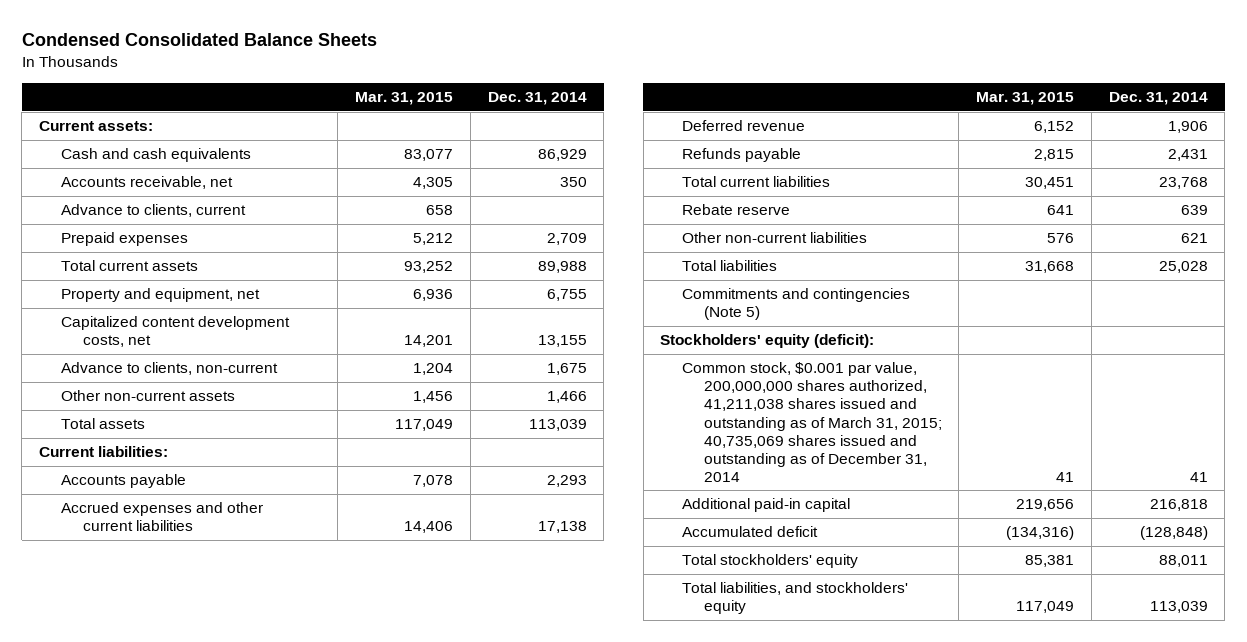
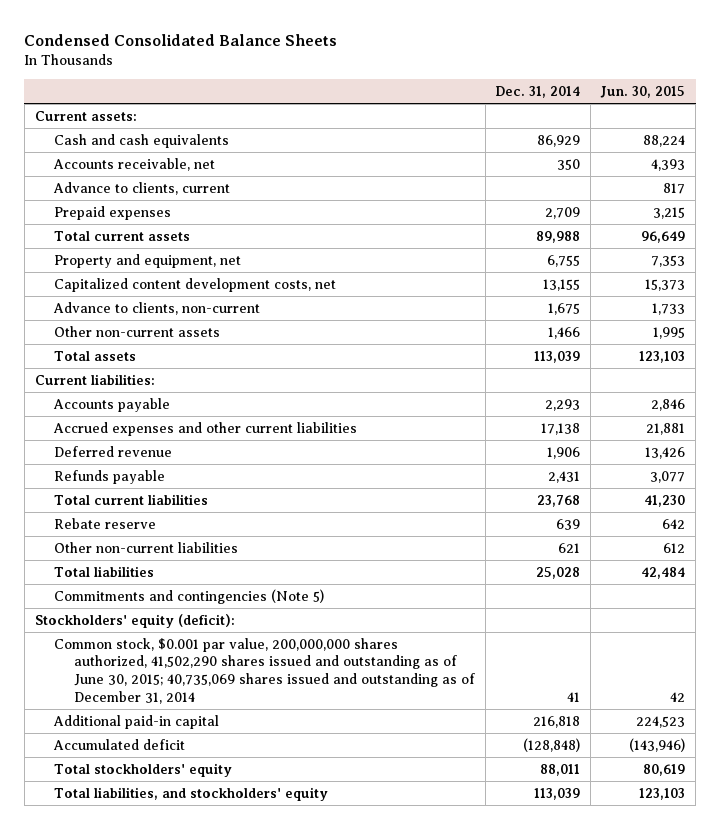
[355,92,454,106] Mar. 31, 2015 -> none
none -> [600,86,686,99] Jun. 30, 2015
[681,362,942,482] Common stock, $0.001 par value, 200,000,000 shares authorized, 41,211,038 shares issued and outstanding as of March 31, 2015; 40,735,069 shares issued and outstanding as of December 31, 2014 -> [54,637,475,704] Common stock, $0.001 par value, 200,000,000 shares authorized, 41,502,290 shares issued and outstanding as of June 30, 2015; 40,735,069 shares issued and outstanding as of December 31, 2014

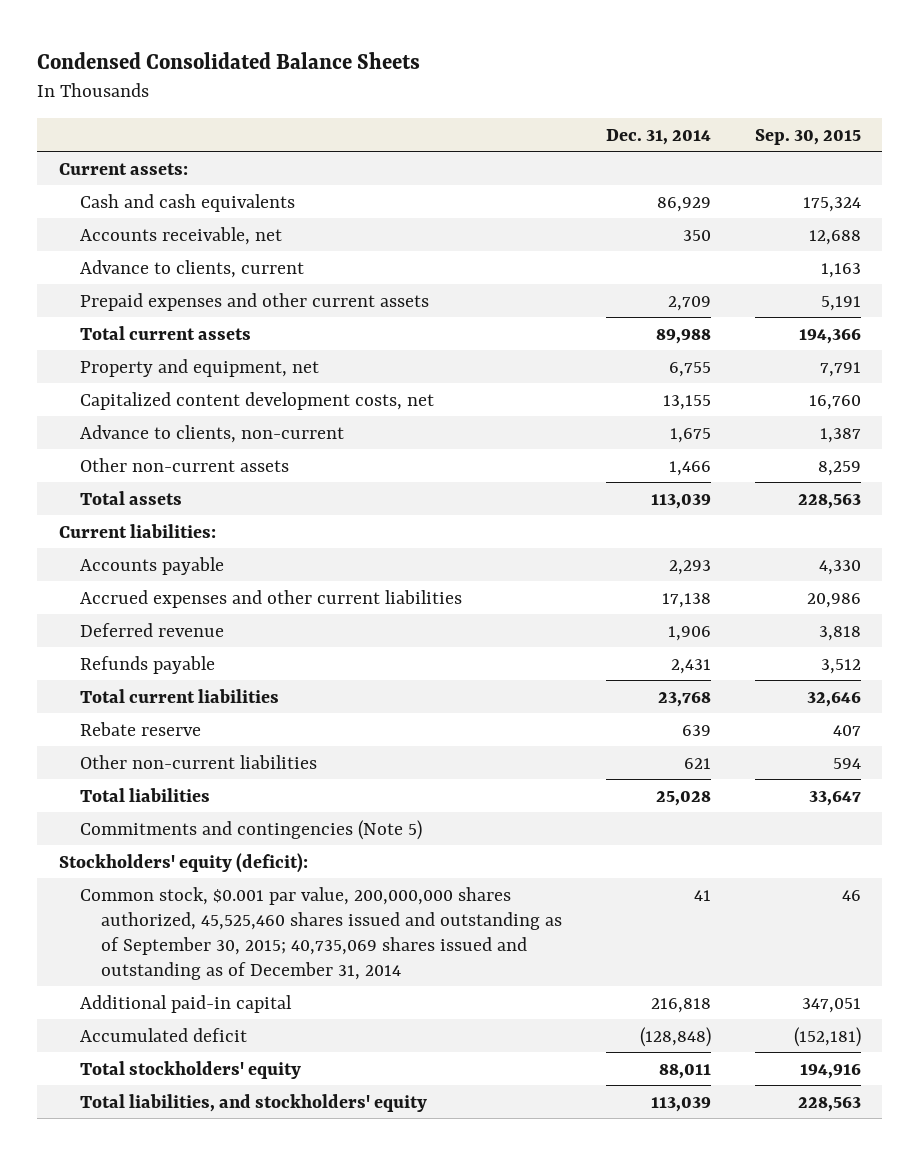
[600,86,686,99] Jun. 30, 2015 -> none
none -> [754,128,861,145] Sep. 30, 2015
[54,205,172,220] Prepaid expenses -> [79,292,429,311] Prepaid expenses and other current assets
[54,637,475,704] Common stock, $0.001 par value, 200,000,000 shares authorized, 41,502,290 shares issued and outstanding as of June 30, 2015; 40,735,069 shares issued and outstanding as of December 31, 2014 -> [79,886,563,980] Common stock, $0.001 par value, 200,000,000 shares authorized, 45,525,460 shares issued and outstanding as of September 30, 2015; 40,735,069 shares issued and outstanding as of December 31, 2014

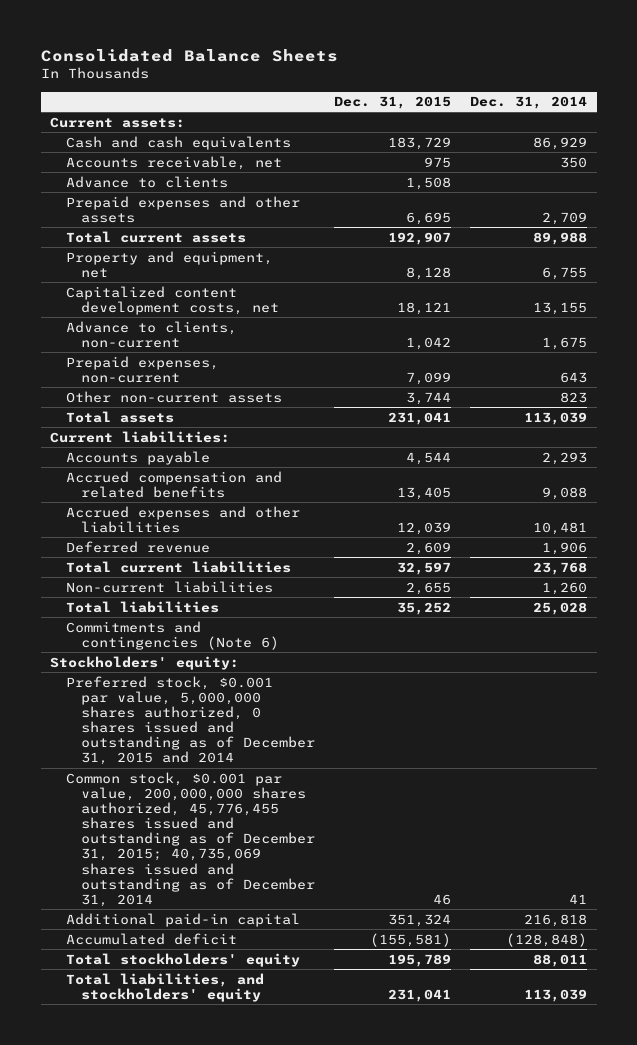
[36,52,420,70] Condensed Consolidated Balance Sheets -> [40,48,338,62] Consolidated Balance Sheets
[754,128,861,145] Sep. 30, 2015 -> none
none -> [333,96,451,110] Dec. 31, 2015
[79,259,304,278] Advance to clients, current -> [65,175,228,188] Advance to clients
[79,292,429,311] Prepaid expenses and other current assets -> [65,195,300,223] Prepaid expenses and other assets
none -> [65,355,219,383] Prepaid expenses, non-current
[669,460,712,476] 1,466 -> [560,391,588,403] 823
none -> [65,470,282,498] Accrued compensation and related benefits
[79,589,462,608] Accrued expenses and other current liabilities -> [65,505,300,533] Accrued expenses and other liabilities
[662,592,712,608] 17,138 -> [533,521,588,535] 10,481
[79,655,215,674] Refunds payable -> none
[79,721,201,736] Rebate reserve -> none
[79,754,317,769] Other non-current liabilities -> [65,580,273,593] Non-current liabilities
[684,757,712,769] 621 -> [542,581,588,595] 1,260
[79,819,422,840] Commitments and contingencies (Note 5) -> [65,620,279,650] Commitments and contingencies (Note 6)
[58,852,308,873] Stockholders' equity (deficit): -> [50,655,240,670] Stockholders' equity:
none -> [65,675,315,766] Preferred stock, $0.001 par value, 5,000,000 shares authorized, 0 shares issued and outstanding as of December 31, 2015 and 2014
[79,886,563,980] Common stock, $0.001 par value, 200,000,000 shares authorized, 45,525,460 shares issued and outstanding as of September 30, 2015; 40,735,069 shares issued and outstanding as of December 31, 2014 -> [65,771,315,907] Common stock, $0.001 par value, 200,000,000 shares authorized, 45,776,455 shares issued and outstanding as of December 31, 2015; 40,735,069 shares issued and outstanding as of December 31, 2014

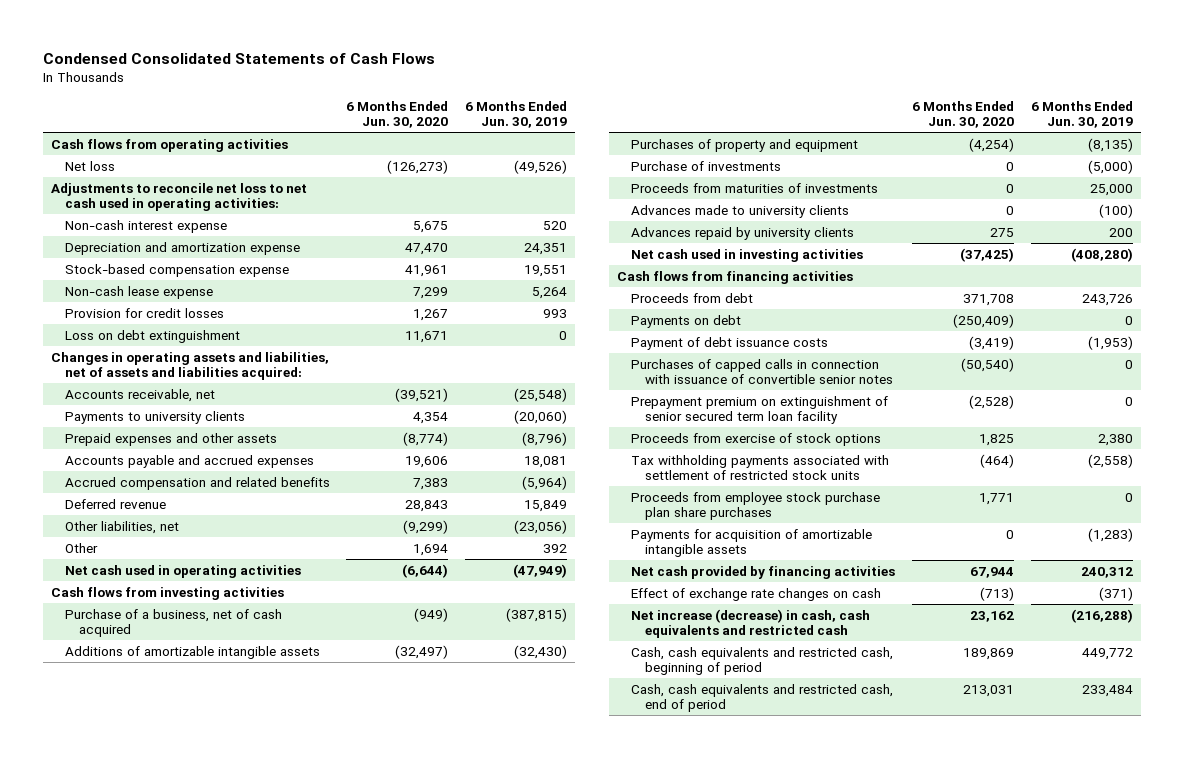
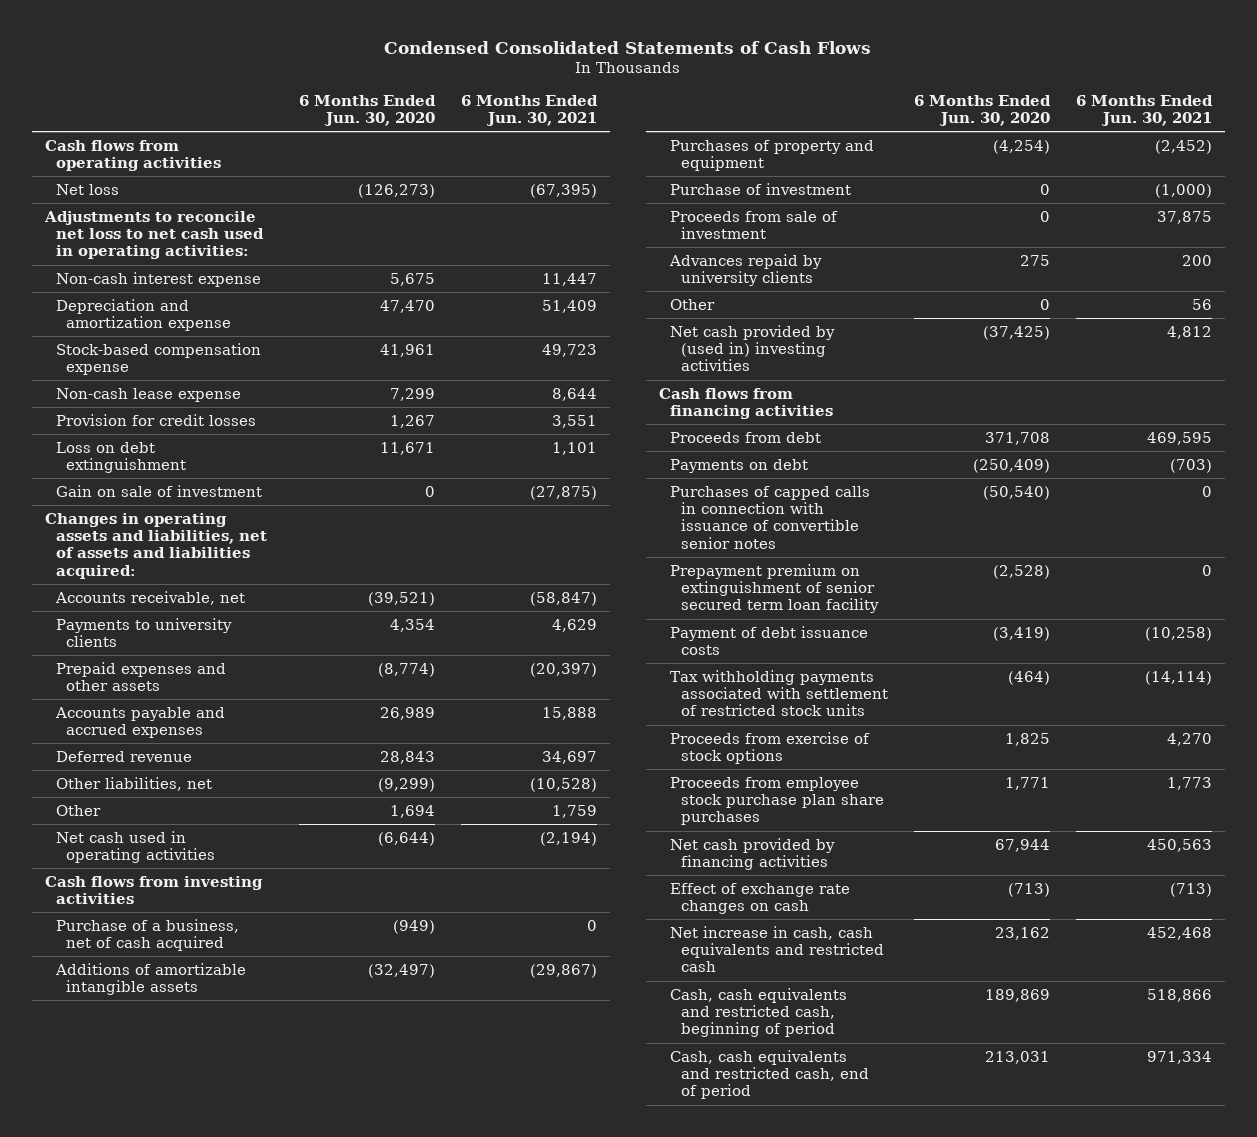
[464,100,567,129] 6 Months Ended Jun. 30, 2019 -> none
none -> [461,94,599,127] 6 Months Ended Jun. 30, 2021
none -> [55,484,262,497] Gain on sale of investment
[64,476,330,490] Accrued compensation and related benefits -> none
[405,455,449,468] 19,606 -> [380,706,436,720] 26,989
[630,204,849,218] Advances made to university clients -> none
[630,160,781,171] Purchase of investments -> [670,182,852,195] Purchase of investment
[630,182,878,193] Proceeds from maturities of investments -> [670,210,839,239] Proceeds from sale of investment
none -> [670,298,716,310] Other
[630,248,863,262] Net cash used in investing activities -> [670,324,836,372] Net cash provided by (used in) investing activities
[630,336,828,350] Payment of debt issuance costs -> [670,625,869,655] Payment of debt issuance costs
[630,432,881,446] Proceeds from exercise of stock options -> [670,731,871,764] Proceeds from exercise of stock options
[630,528,872,558] Payments for acquisition of amortizable intangible assets -> none
[630,608,870,639] Net increase (decrease) in cash, cash equivalents and restricted cash -> [670,925,884,973] Net increase in cash, cash equivalents and restricted cash

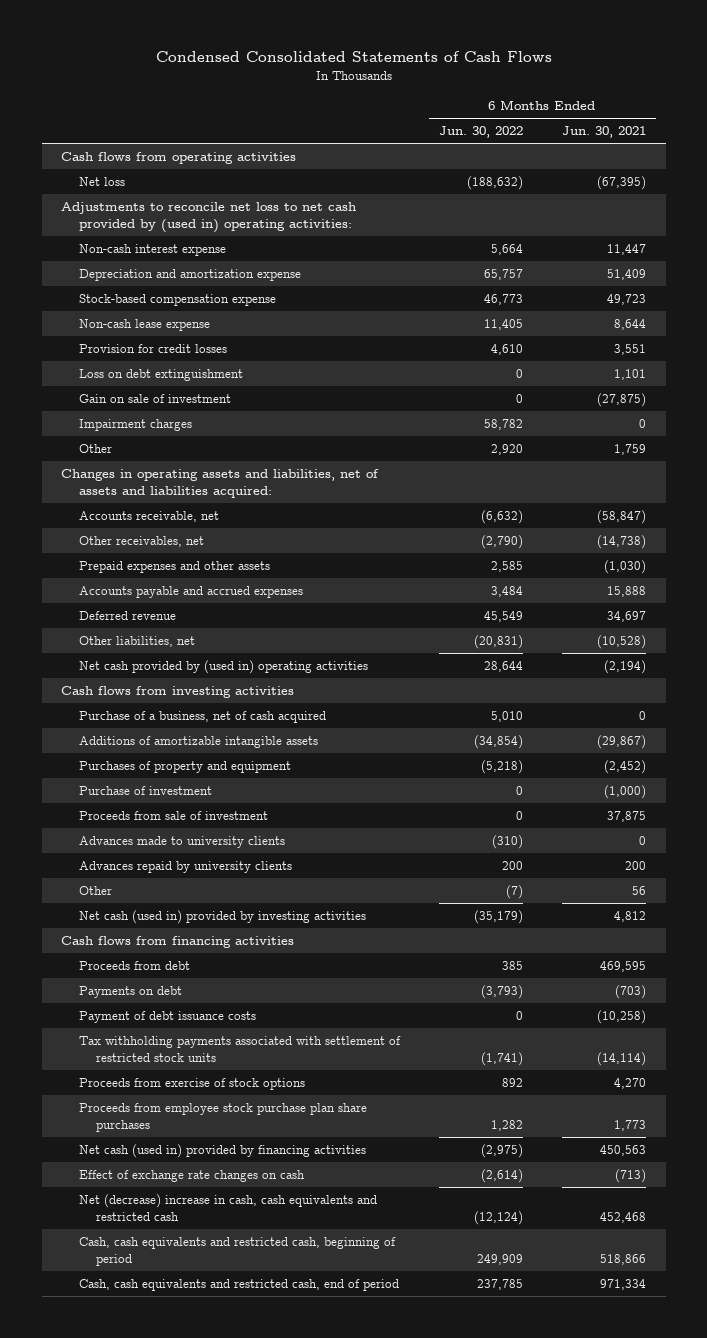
[299,94,437,127] 6 Months Ended Jun. 30, 2020 -> none
none -> [438,126,523,139] Jun. 30, 2022
[43,210,264,260] Adjustments to reconcile net loss to net cash used in operating activities: -> [61,202,357,234] Adjustments to reconcile net loss to net cash provided by (used in) operating activities:
none -> [78,419,192,432] Impairment charges
[55,804,101,816] Other -> [78,444,112,454] Other
[55,617,232,647] Payments to university clients -> none
none -> [78,536,204,548] Other receivables, net
[530,662,598,677] (20,397) -> [603,560,646,575] (1,030)
[55,830,216,863] Net cash used in operating activities -> [78,660,368,675] Net cash provided by (used in) operating activities
none -> [78,836,285,849] Advances made to university clients
[670,324,836,372] Net cash provided by (used in) investing activities -> [78,910,366,925] Net cash (used in) provided by investing activities
[670,485,871,549] Purchases of capped calls in connection with issuance of convertible senior notes -> none
[670,563,879,614] Prepayment premium on extinguishment of senior secured term loan facility -> none
[670,837,836,870] Net cash provided by financing activities -> [78,1144,366,1159] Net cash (used in) provided by financing activities
[670,925,884,973] Net increase in cash, cash equivalents and restricted cash -> [78,1194,377,1222] Net (decrease) increase in cash, cash equivalents and restricted cash

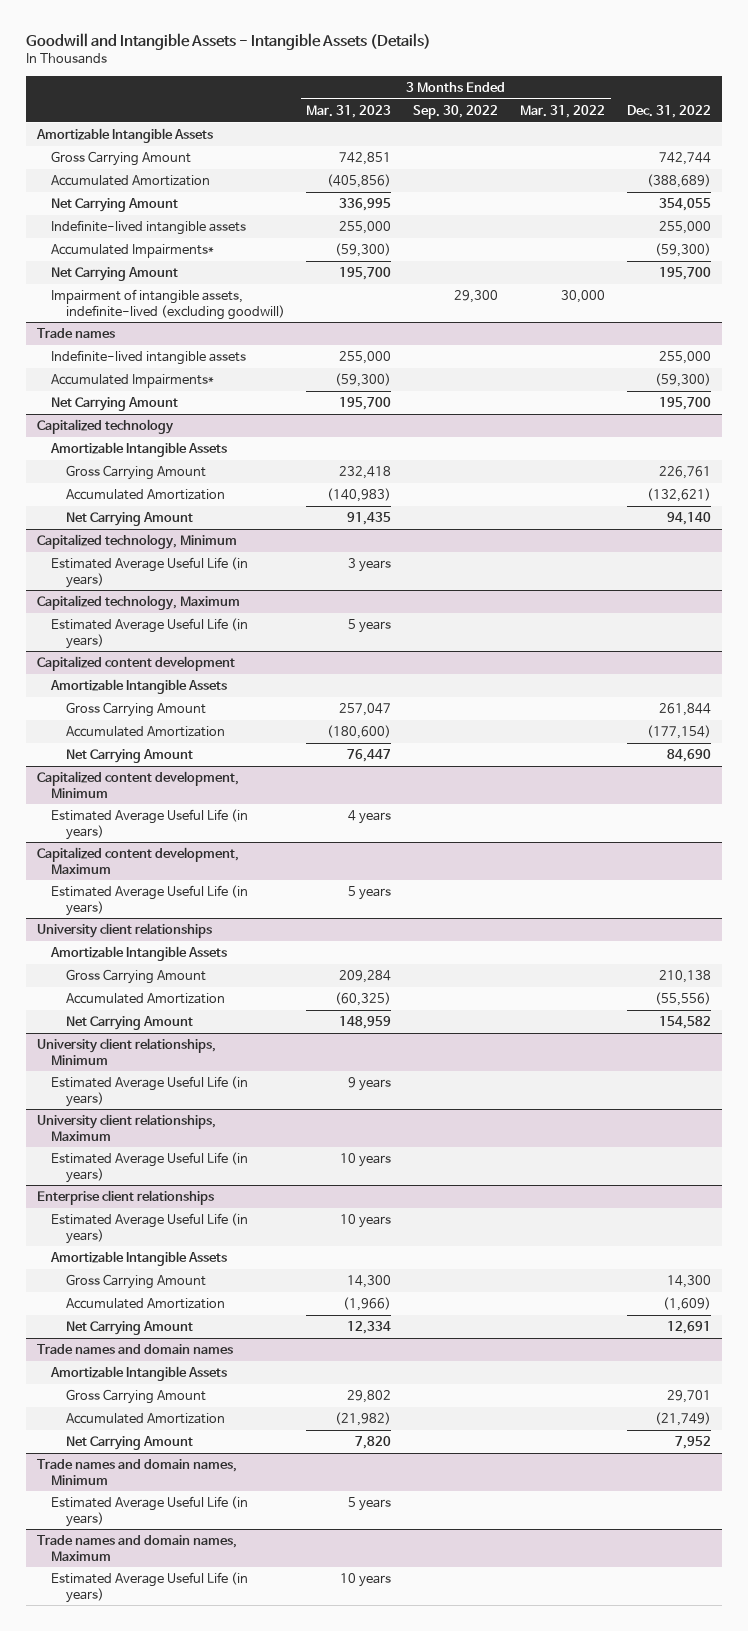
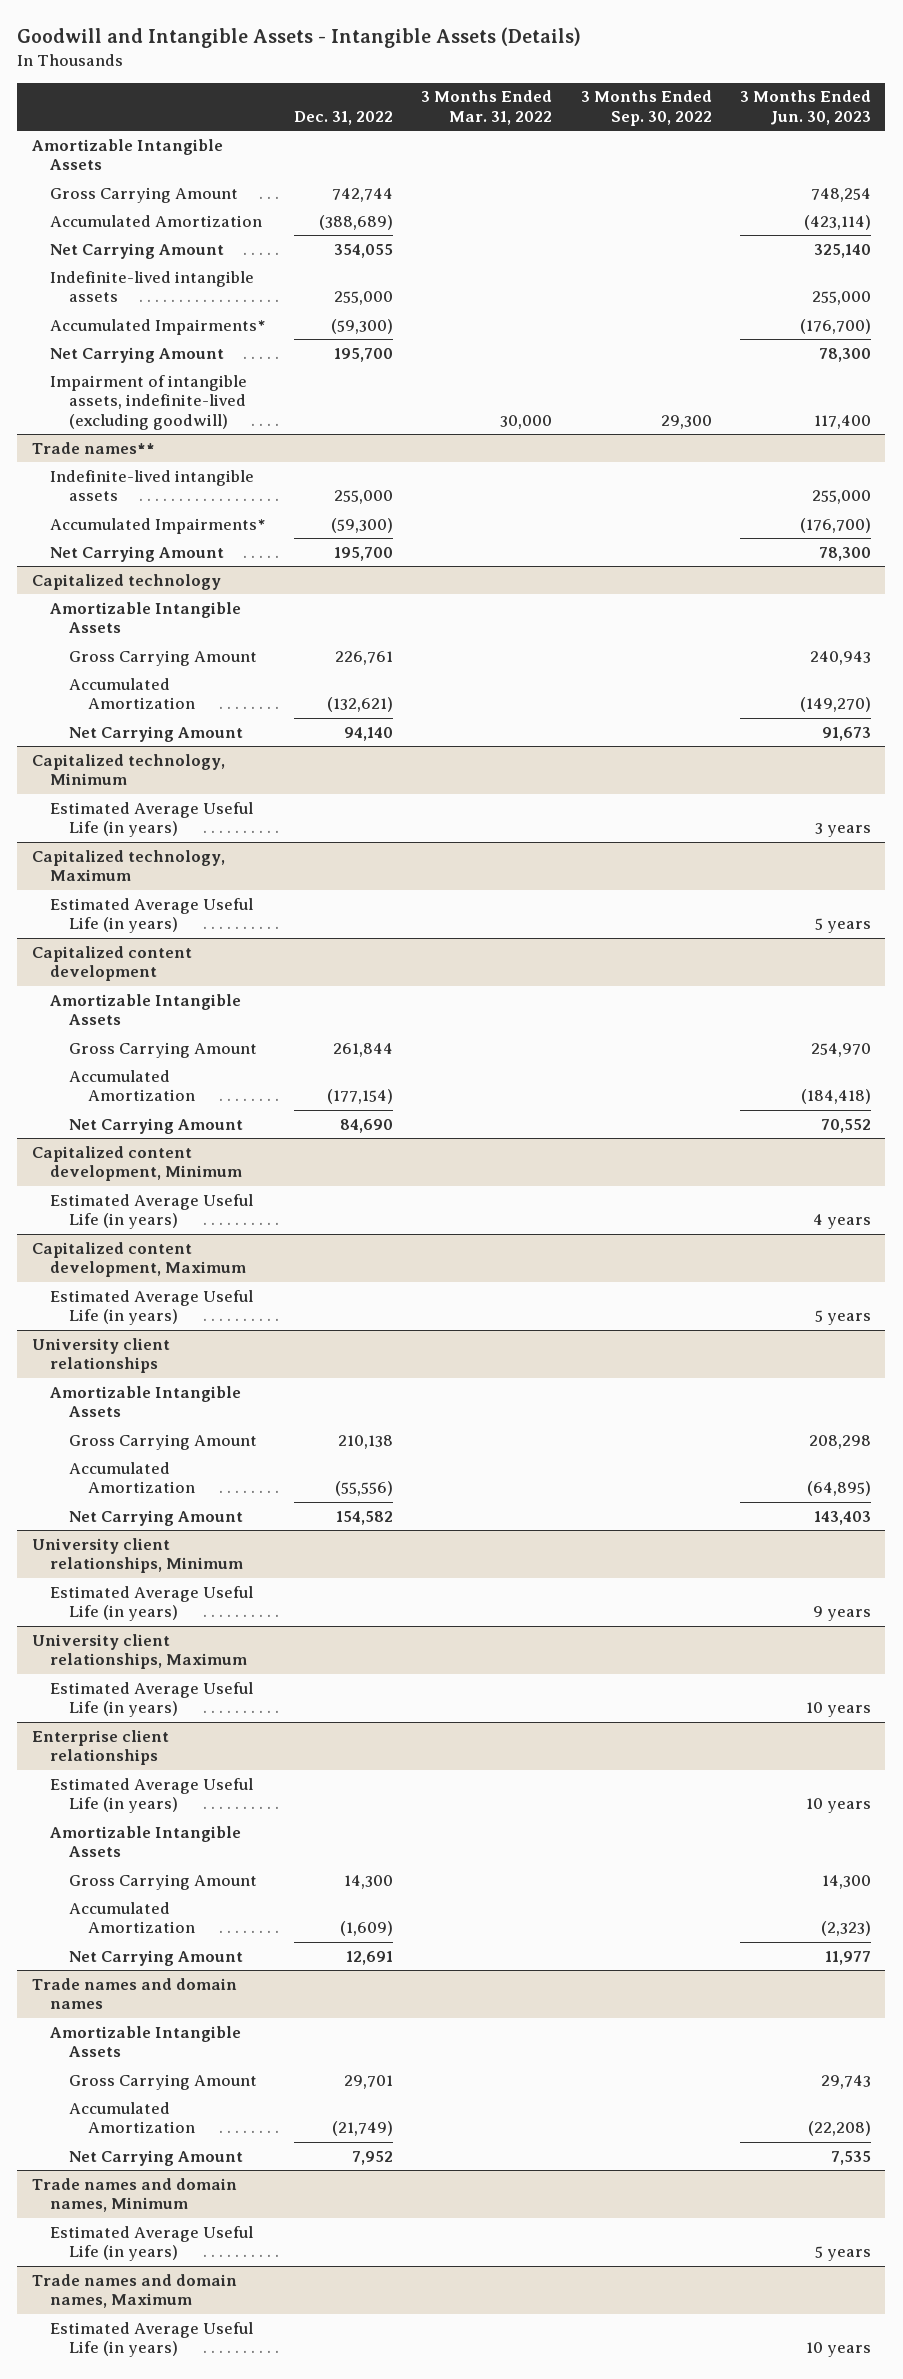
[306,104,392,118] Mar. 31, 2023 -> none
none -> [739,90,871,126] 3 Months Ended Jun. 30, 2023
[37,327,116,338] Trade names -> [31,441,155,454] Trade names**

